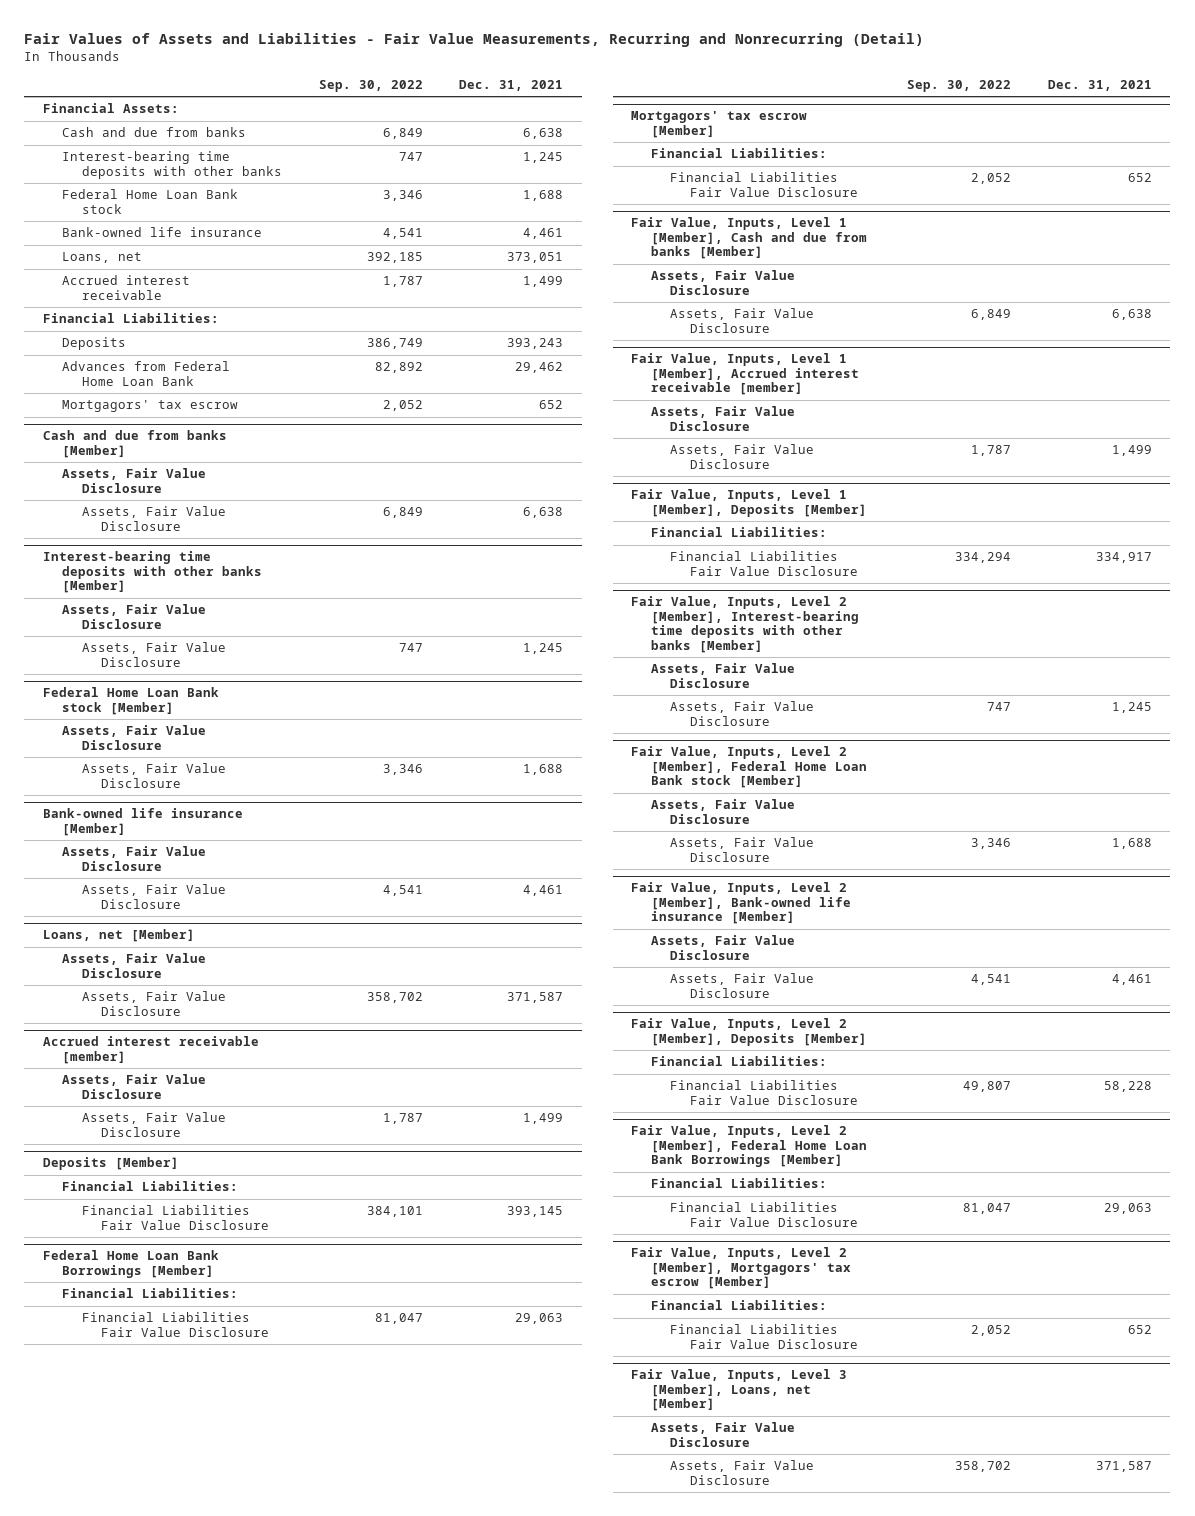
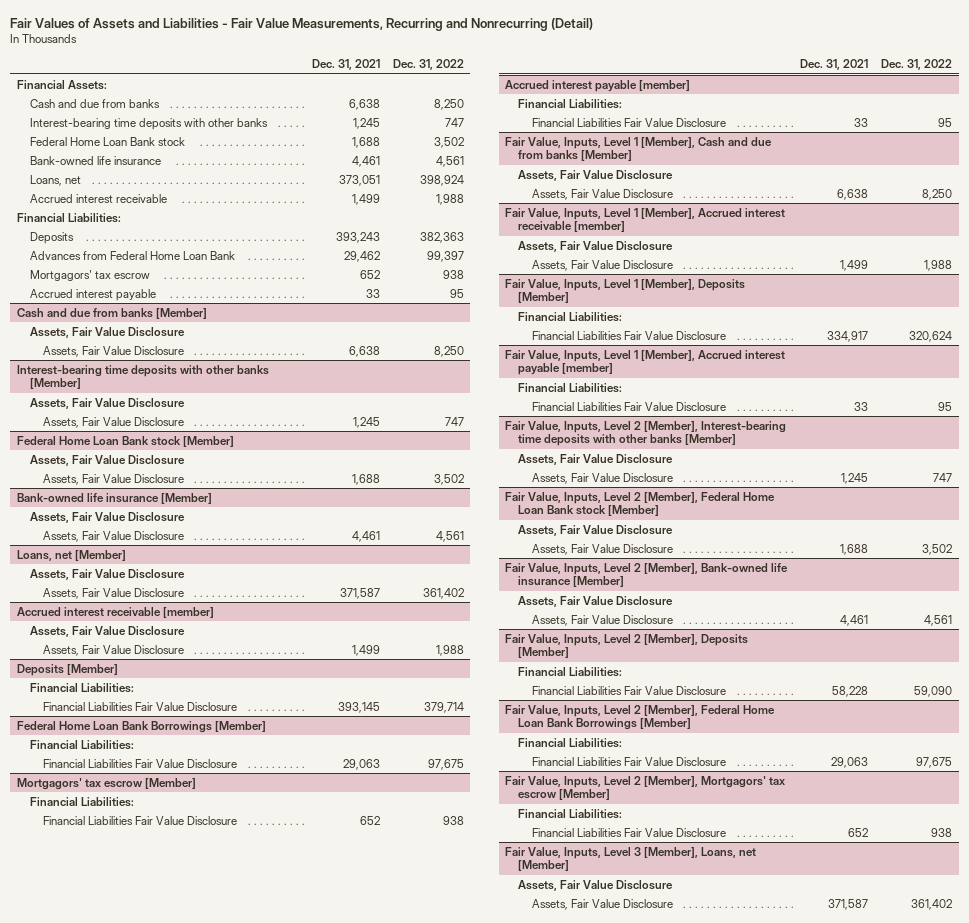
[318,80,423,93] Sep. 30, 2022 -> none
none -> [392,58,464,70] Dec. 31, 2022
none -> [30,288,157,301] Accrued interest payable
none -> [505,79,691,92] Accrued interest payable [member]
none -> [518,98,623,109] Financial Liabilities:
none -> [531,117,726,127] Financial Liabilities Fair Value Disclosure
none -> [505,349,786,376] Fair Value, Inputs, Level 1 [Member], Accrued interest payable [member]
none -> [518,382,623,393] Financial Liabilities:
none -> [531,401,726,411] Financial Liabilities Fair Value Disclosure

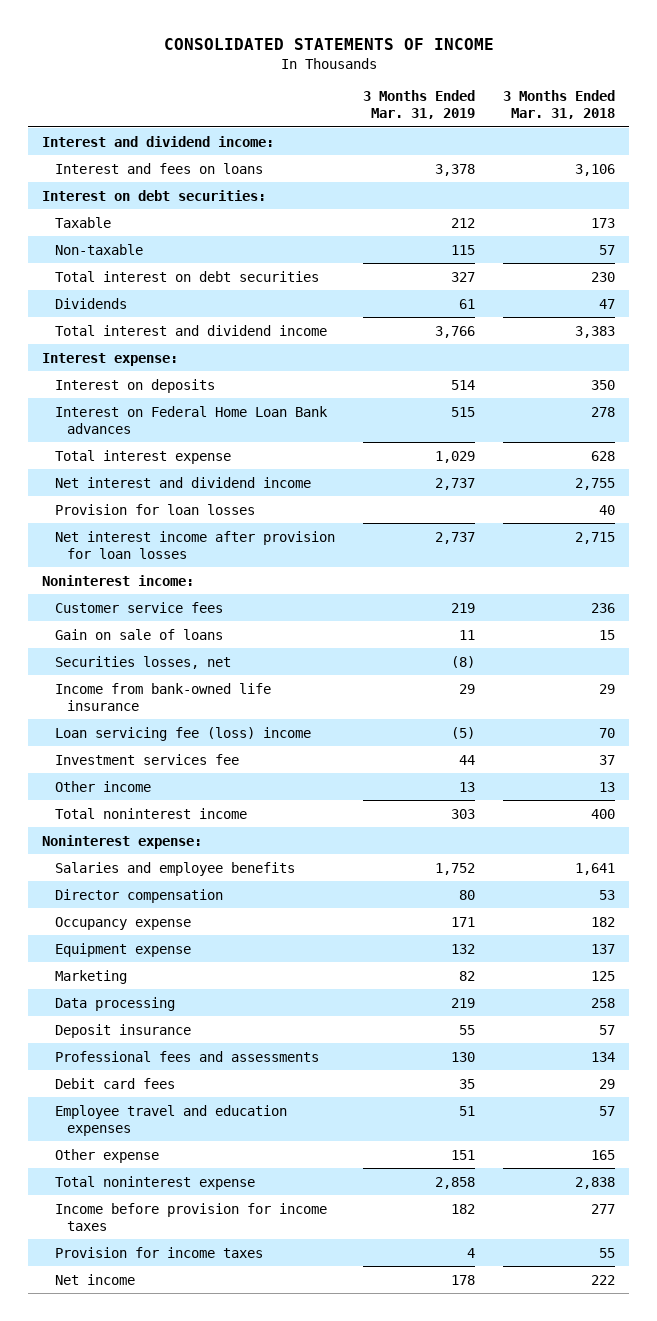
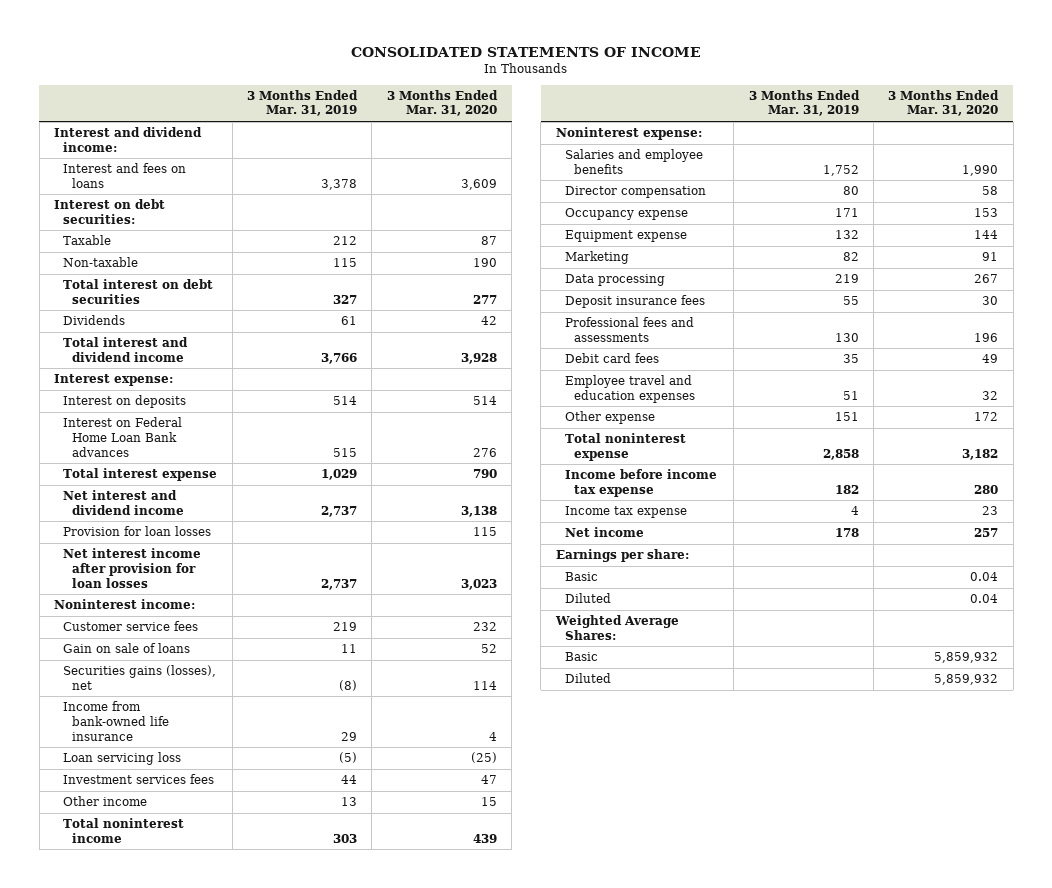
[503,90,616,120] 3 Months Ended Mar. 31, 2018 -> none
none -> [386,89,498,117] 3 Months Ended Mar. 31, 2020
[54,655,231,669] Securities losses, net -> [63,665,217,690] Securities gains (losses), net
[54,726,311,741] Loan servicing fee (loss) income -> [63,752,182,766] Loan servicing loss
[54,753,239,765] Investment services fee -> [63,774,215,785] Investment services fees
[54,1023,191,1038] Deposit insurance -> [564,295,705,309] Deposit insurance fees
[54,1202,327,1231] Income before provision for income taxes -> [564,469,717,497] Income before income tax expense
[54,1246,263,1258] Provision for income taxes -> [564,506,687,519] Income tax expense
none -> [555,549,689,563] Earnings per share:
none -> [564,572,598,582] Basic
none -> [564,593,611,604] Diluted
none -> [554,615,679,640] Weighted Average Shares:
none -> [564,652,598,662] Basic
none -> [564,673,611,684] Diluted

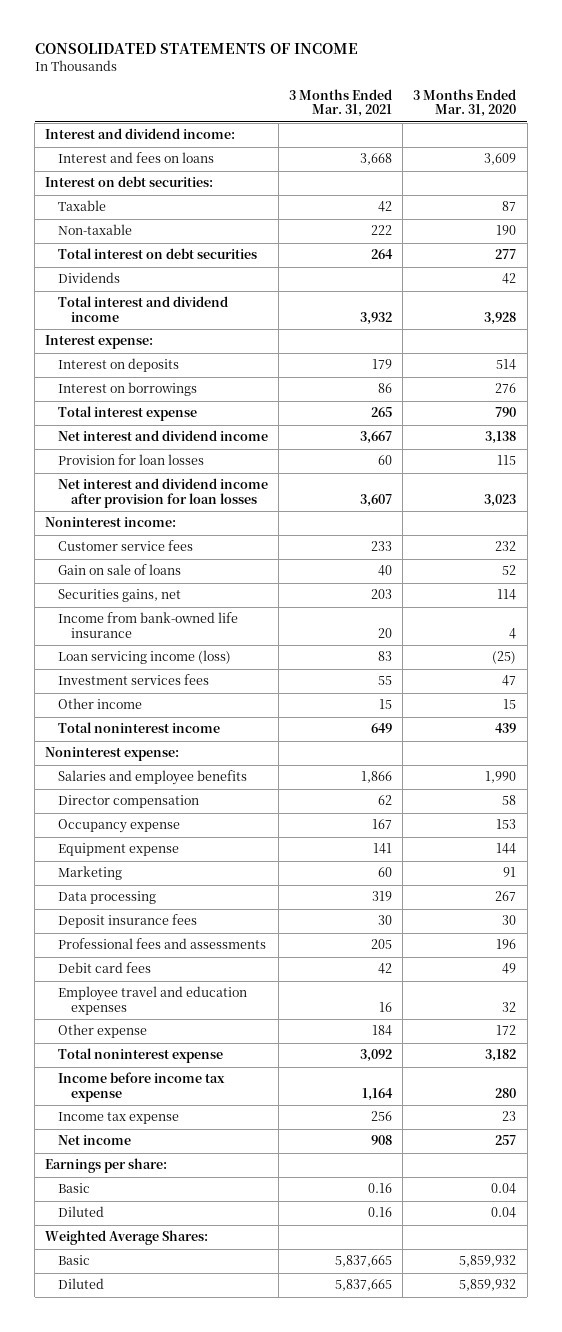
[247,89,359,117] 3 Months Ended Mar. 31, 2019 -> none
none -> [289,88,393,118] 3 Months Ended Mar. 31, 2021
[63,417,183,457] Interest on Federal Home Loan Bank advances -> [58,382,198,397] Interest on borrowings
[63,548,202,588] Net interest income after provision for loan losses -> [58,478,269,509] Net interest and dividend income after provision for loan losses
[63,665,217,690] Securities gains (losses), net -> [58,589,182,603] Securities gains, net
[63,752,182,766] Loan servicing loss -> [58,650,232,665] Loan servicing income (loss)

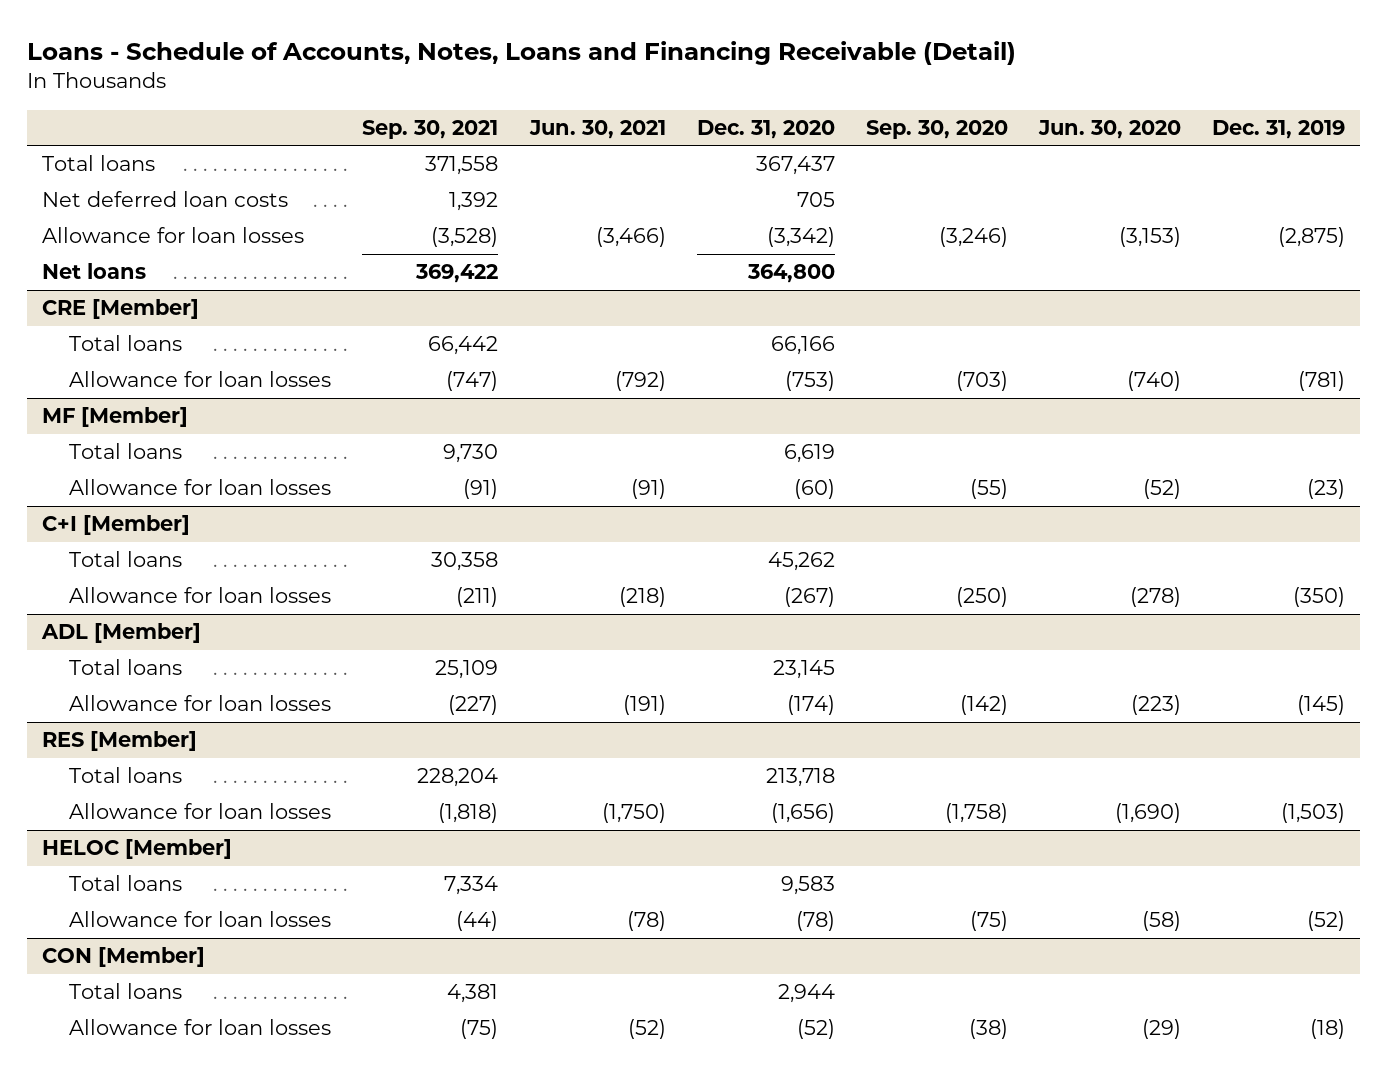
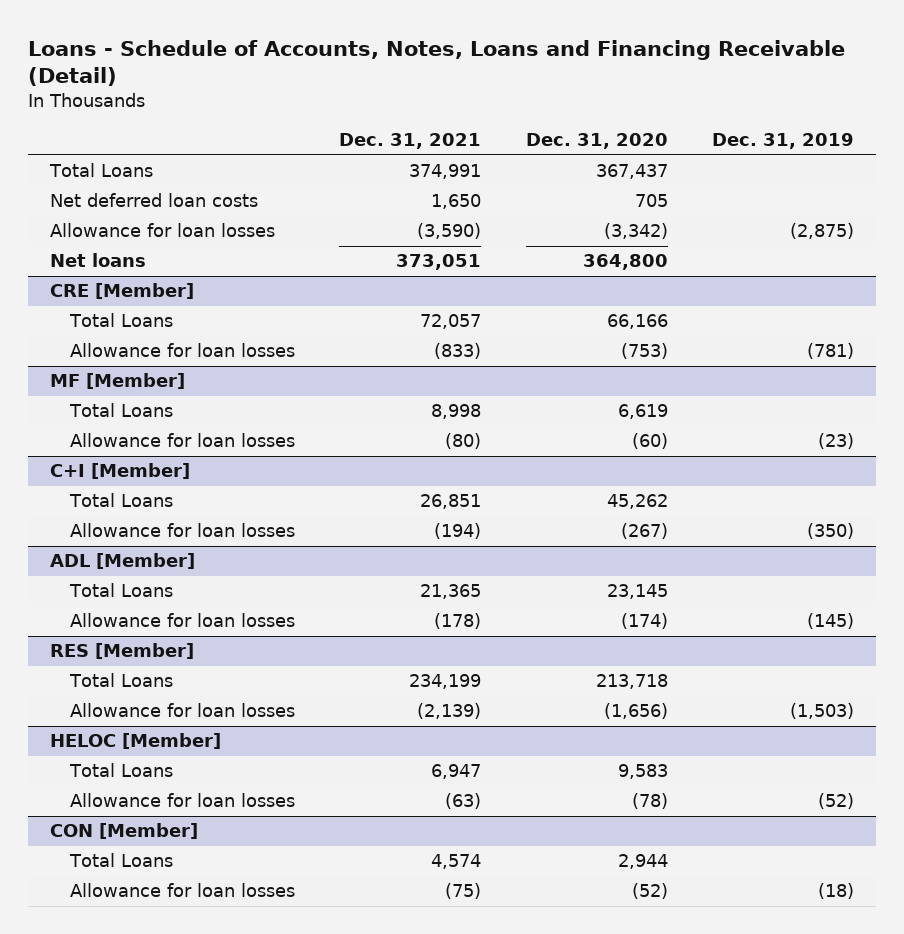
[362,119,499,139] Sep. 30, 2021 -> none
[528,119,666,139] Jun. 30, 2021 -> none
[865,119,1008,139] Sep. 30, 2020 -> none
[1037,119,1181,139] Jun. 30, 2020 -> none
none -> [339,133,482,150] Dec. 31, 2021
[42,155,156,172] Total loans -> [49,163,154,178] Total Loans
[69,335,183,352] Total loans -> [69,313,174,328] Total Loans
[69,443,183,460] Total loans -> [69,403,174,418] Total Loans
[69,551,183,568] Total loans -> [69,493,174,508] Total Loans
[69,659,183,676] Total loans -> [69,583,174,598] Total Loans
[69,767,183,784] Total loans -> [69,673,174,688] Total Loans
[69,875,183,892] Total loans -> [69,763,174,778] Total Loans
[69,983,183,1000] Total loans -> [69,853,174,868] Total Loans

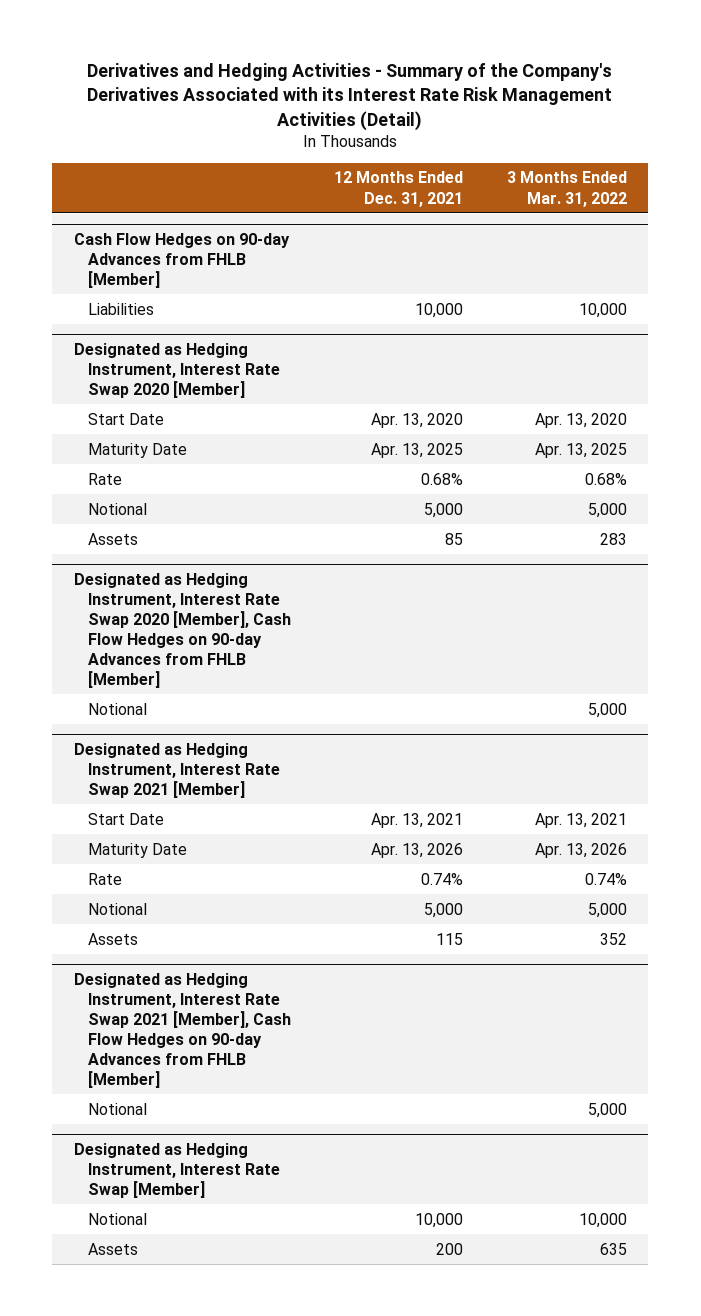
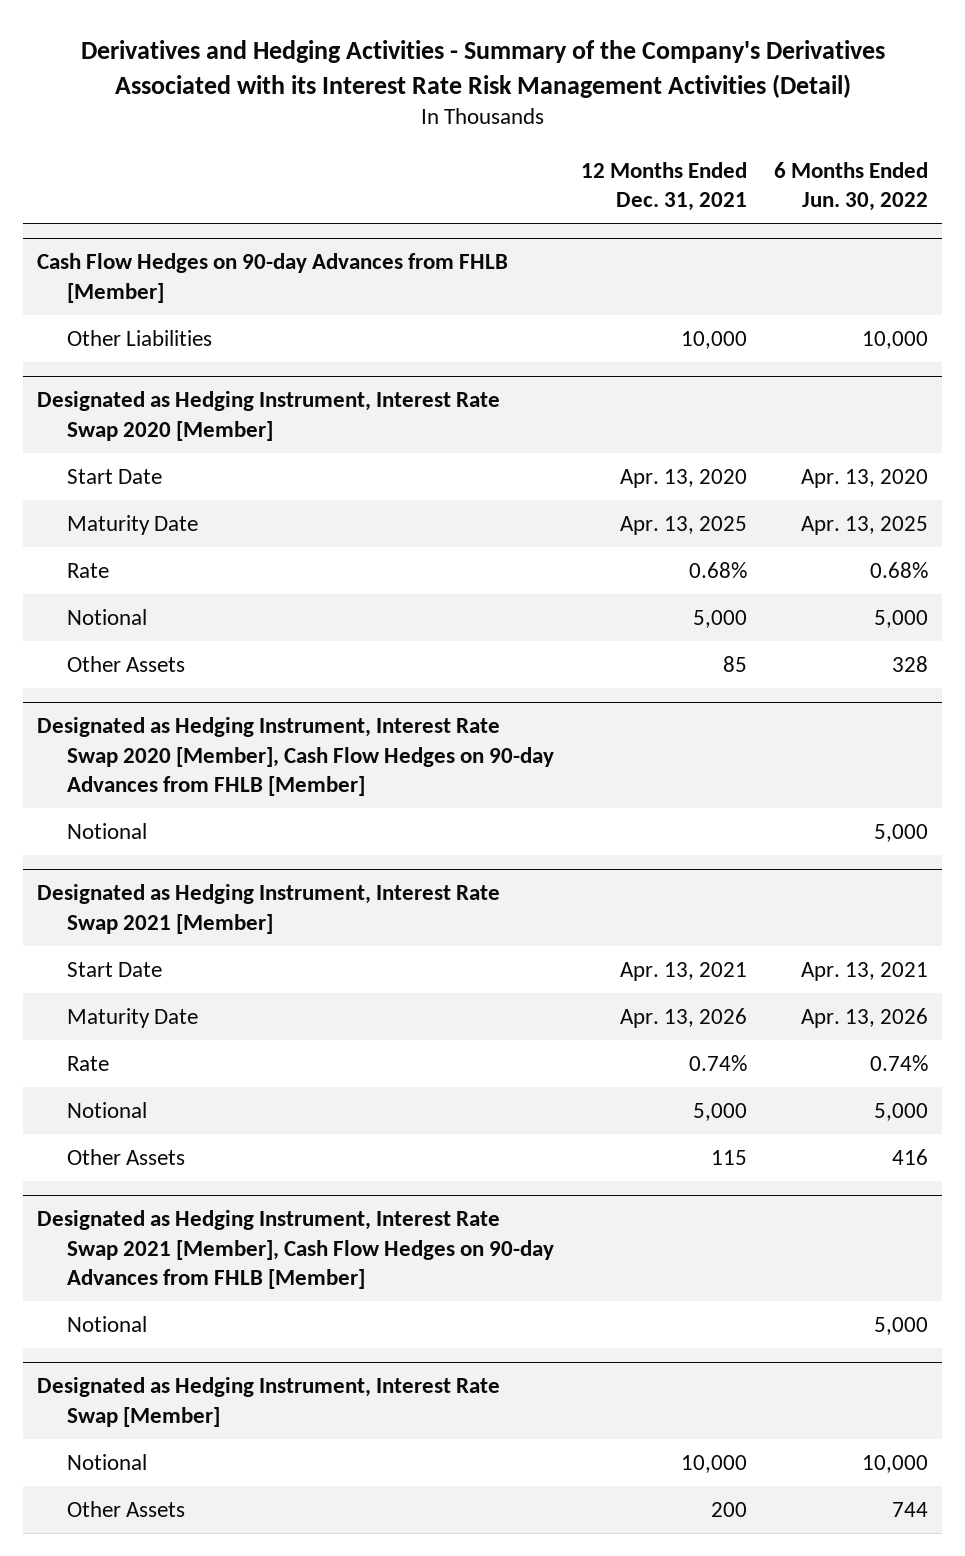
[506,171,627,207] 3 Months Ended Mar. 31, 2022 -> none
none -> [774,161,929,212] 6 Months Ended Jun. 30, 2022
[87,302,154,315] Liabilities -> [66,329,212,346] Other Liabilities
[87,532,138,545] Assets -> [66,655,185,672] Other Assets
[87,932,138,945] Assets -> [66,1148,185,1165] Other Assets
[87,1242,138,1255] Assets -> [66,1500,185,1517] Other Assets

